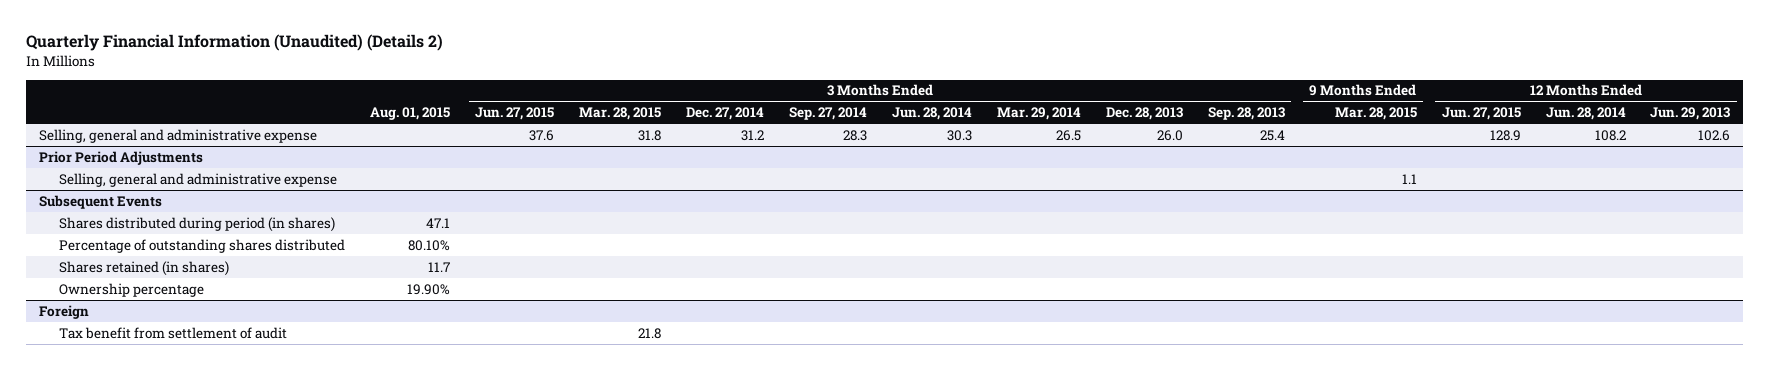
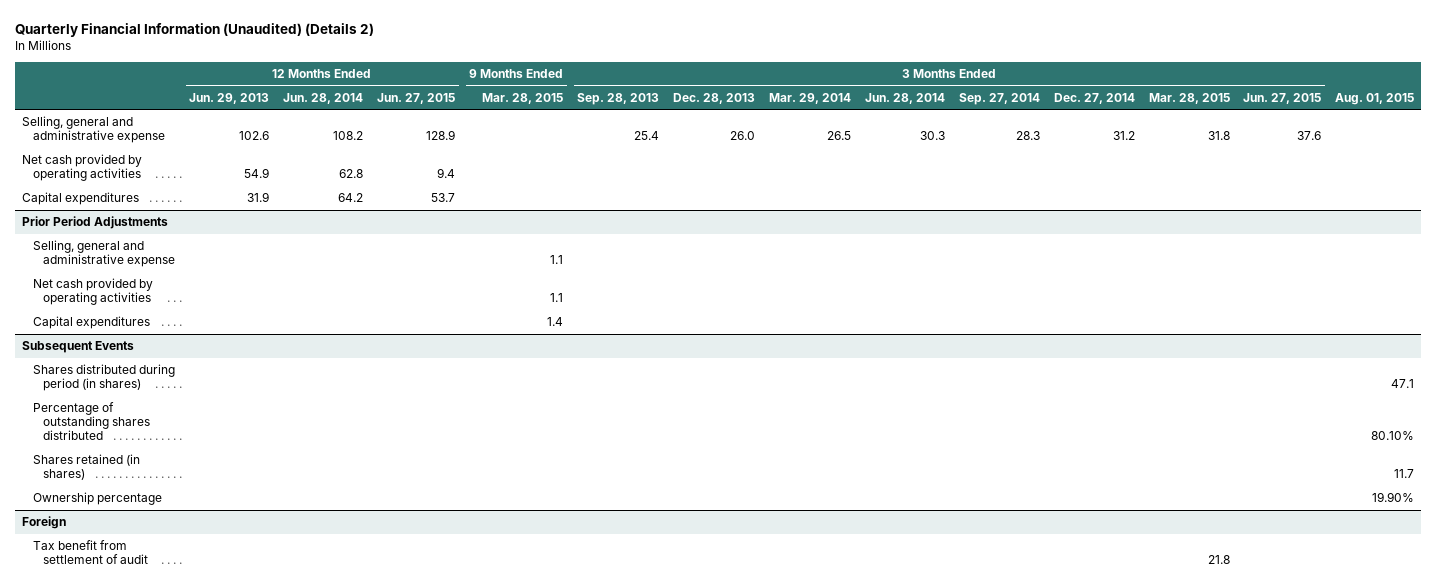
none -> [22,154,143,182] Net cash provided by operating activities
none -> [22,192,140,206] Capital expenditures
none -> [32,278,153,306] Net cash provided by operating activities
none -> [32,316,150,330] Capital expenditures

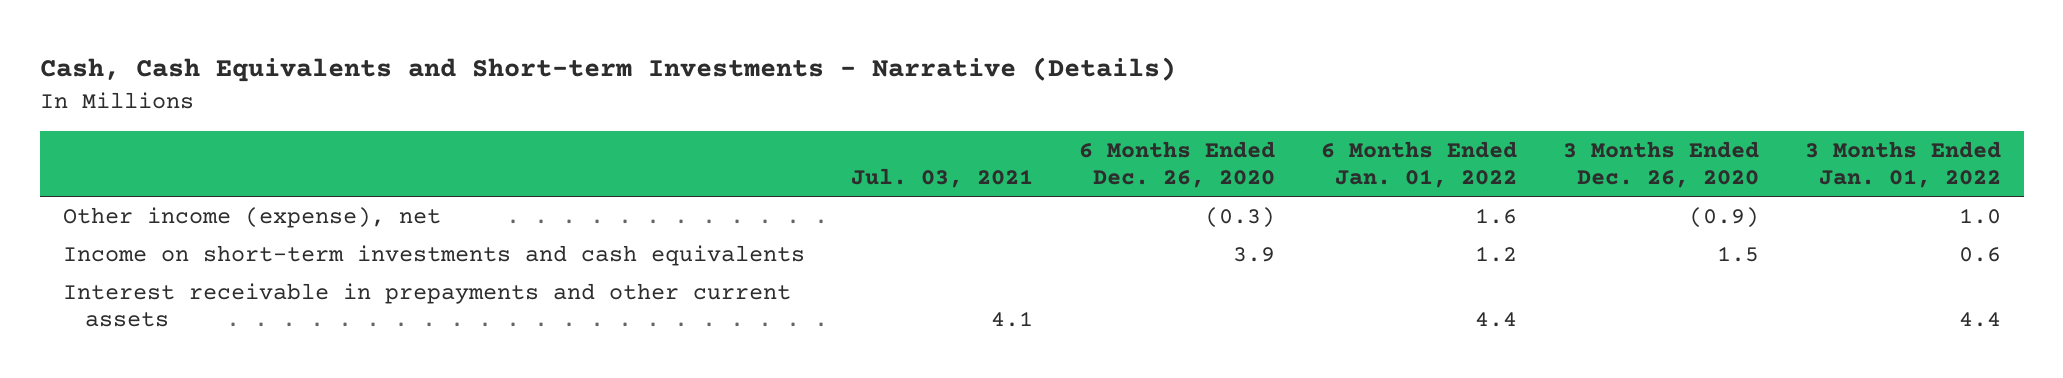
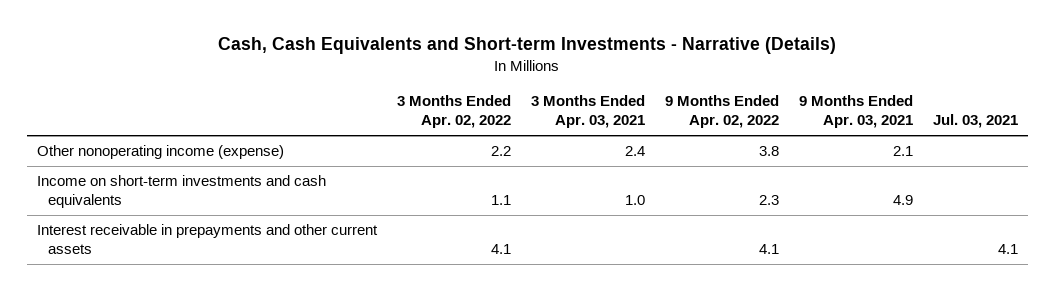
[1078,140,1275,189] 6 Months Ended Dec. 26, 2020 -> none
[1320,140,1517,189] 6 Months Ended Jan. 01, 2022 -> none
[1562,140,1759,189] 3 Months Ended Dec. 26, 2020 -> none
[1804,140,2001,189] 3 Months Ended Jan. 01, 2022 -> none
none -> [396,95,511,129] 3 Months Ended Apr. 02, 2022
none -> [530,95,645,129] 3 Months Ended Apr. 03, 2021
none -> [664,95,779,129] 9 Months Ended Apr. 02, 2022
none -> [798,95,913,129] 9 Months Ended Apr. 03, 2021
[62,206,441,228] Other income (expense), net -> [36,145,284,160] Other nonoperating income (expense)

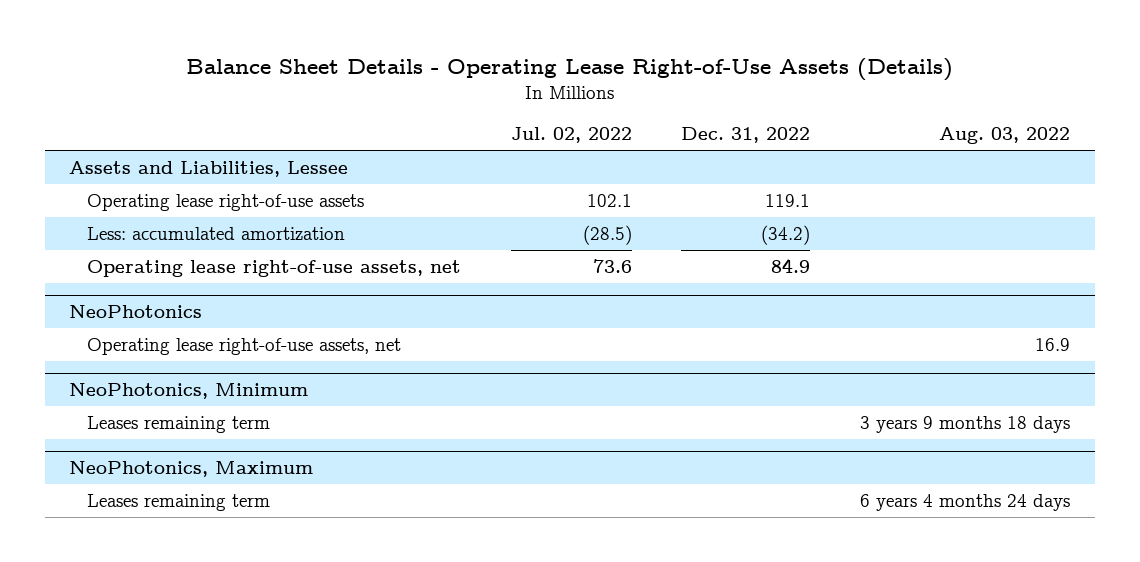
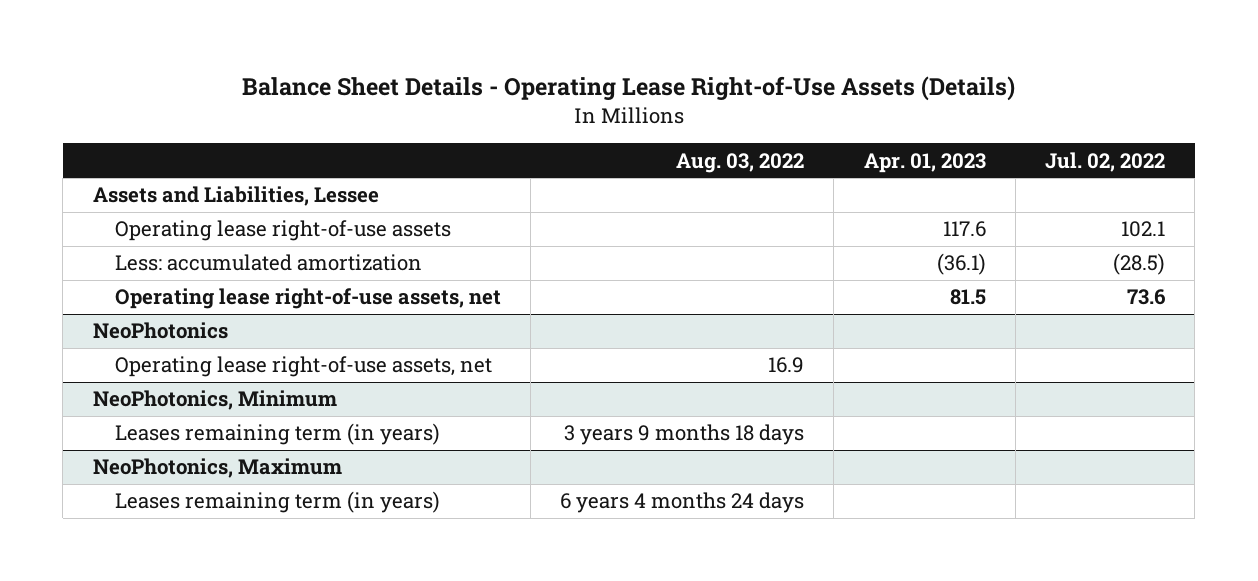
[681,127,811,144] Dec. 31, 2022 -> none
none -> [863,152,986,173] Apr. 01, 2023
[87,415,271,433] Leases remaining term -> [114,423,440,446] Leases remaining term (in years)
[87,493,271,511] Leases remaining term -> [114,491,440,514] Leases remaining term (in years)

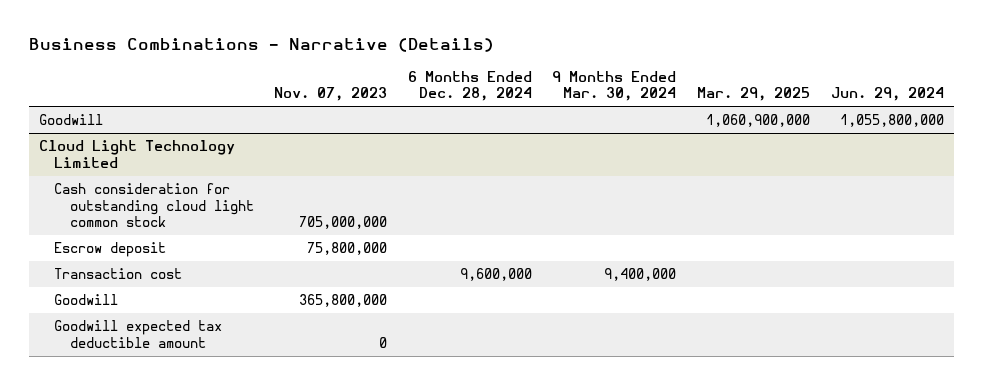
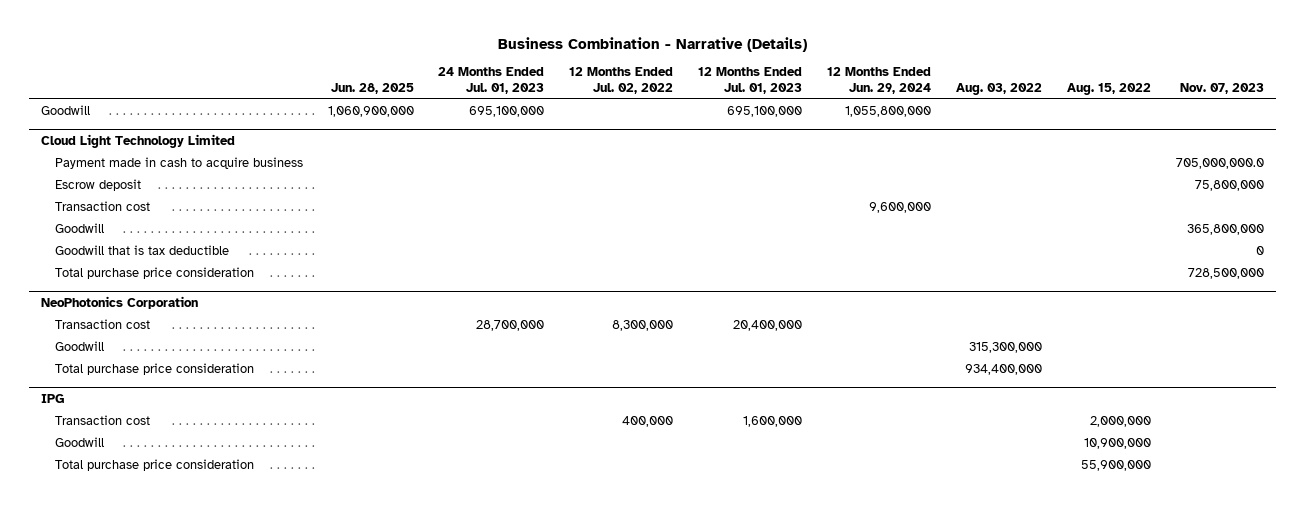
[29,38,495,53] Business Combinations - Narrative (Details) -> [497,36,807,52] Business Combination - Narrative (Details)
[407,71,532,102] 6 Months Ended Dec. 28, 2024 -> none
[552,71,677,102] 9 Months Ended Mar. 30, 2024 -> none
[696,87,810,102] Mar. 29, 2025 -> none
[830,87,944,102] Jun. 29, 2024 -> none
none -> [330,82,414,94] Jun. 28, 2025
none -> [438,67,545,94] 24 Months Ended Jul. 01, 2023
none -> [569,67,674,94] 12 Months Ended Jul. 02, 2022
none -> [698,67,803,94] 12 Months Ended Jul. 01, 2023
none -> [827,67,932,94] 12 Months Ended Jun. 29, 2024
none -> [956,82,1043,95] Aug. 03, 2022
none -> [1067,82,1152,95] Aug. 15, 2022
[54,183,254,227] Cash consideration for outstanding cloud light common stock -> none
none -> [54,157,303,170] Payment made in cash to acquire business
[54,320,223,348] Goodwill expected tax deductible amount -> [54,245,229,256] Goodwill that is tax deductible
none -> [54,267,254,280] Total purchase price consideration
none -> [41,296,199,310] NeoPhotonics Corporation
none -> [54,319,150,330] Transaction cost
none -> [54,341,104,352] Goodwill
none -> [54,363,254,376] Total purchase price consideration
none -> [41,394,65,404] IPG
none -> [54,415,150,426] Transaction cost
none -> [54,437,104,448] Goodwill
none -> [54,459,254,472] Total purchase price consideration

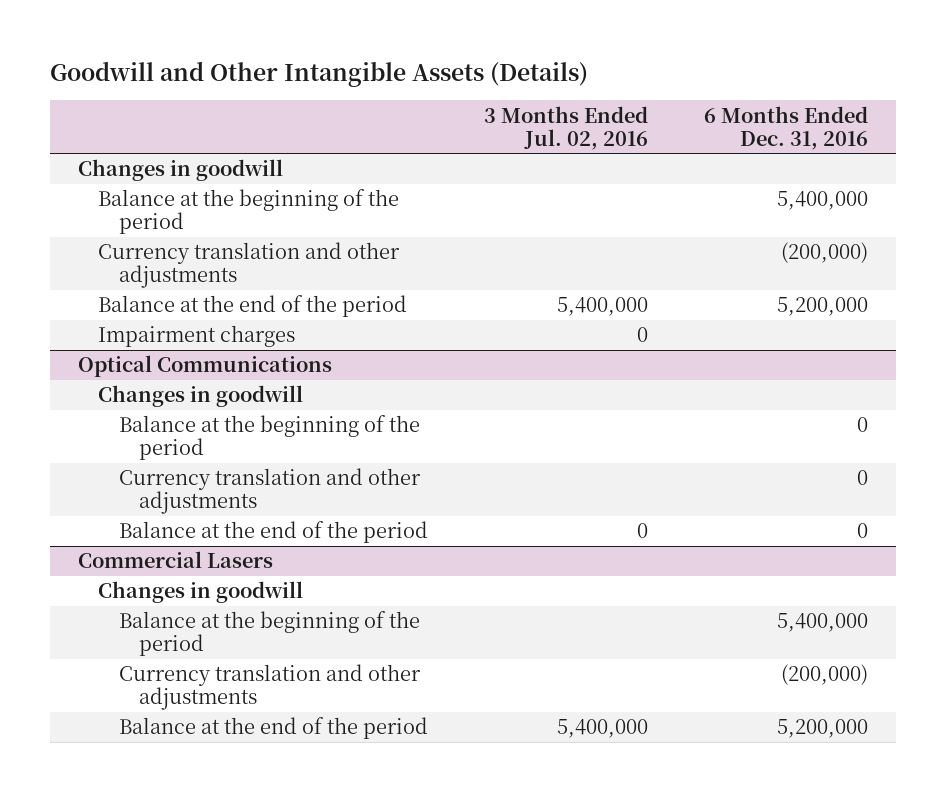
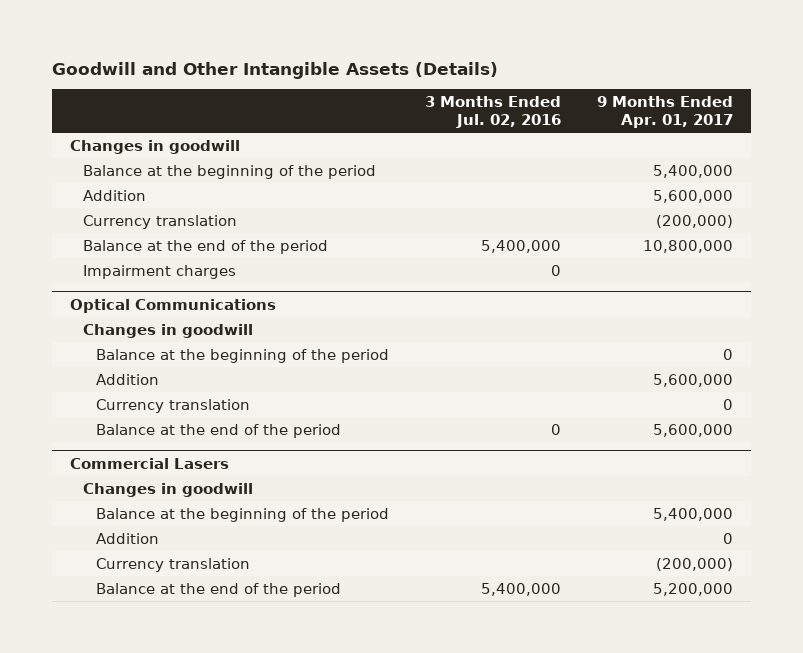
[703,105,868,150] 6 Months Ended Dec. 31, 2016 -> none
none -> [597,96,734,129] 9 Months Ended Apr. 01, 2017
none -> [82,189,146,201] Addition
[98,242,401,289] Currency translation and other adjustments -> [82,214,237,229] Currency translation
none -> [96,373,160,385] Addition
[118,468,421,515] Currency translation and other adjustments -> [96,398,251,413] Currency translation
none -> [96,532,160,544] Addition
[118,664,421,711] Currency translation and other adjustments -> [96,557,251,572] Currency translation

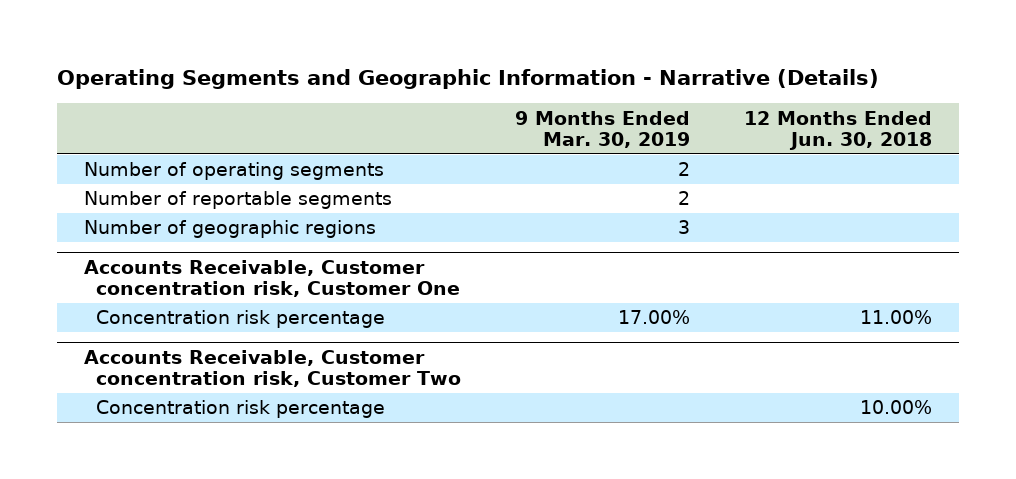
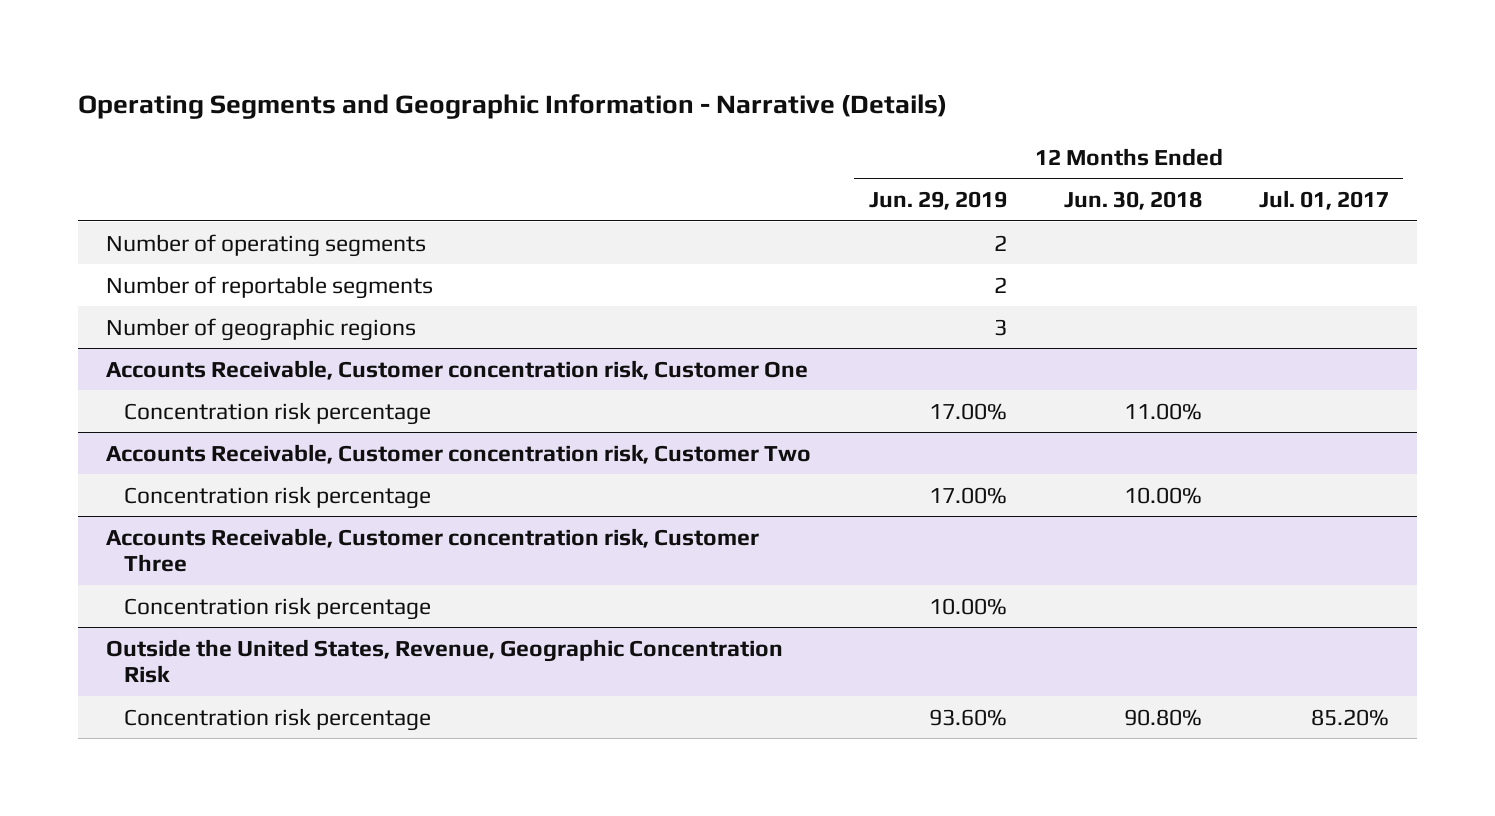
[515,110,691,148] 9 Months Ended Mar. 30, 2019 -> none
none -> [868,191,1007,211] Jun. 29, 2019
none -> [1258,190,1389,211] Jul. 01, 2017
none -> [106,527,760,573] Accounts Receivable, Customer concentration risk, Customer Three
none -> [124,596,432,620] Concentration risk percentage
none -> [106,638,784,684] Outside the United States, Revenue, Geographic Concentration Risk
none -> [124,707,432,731] Concentration risk percentage

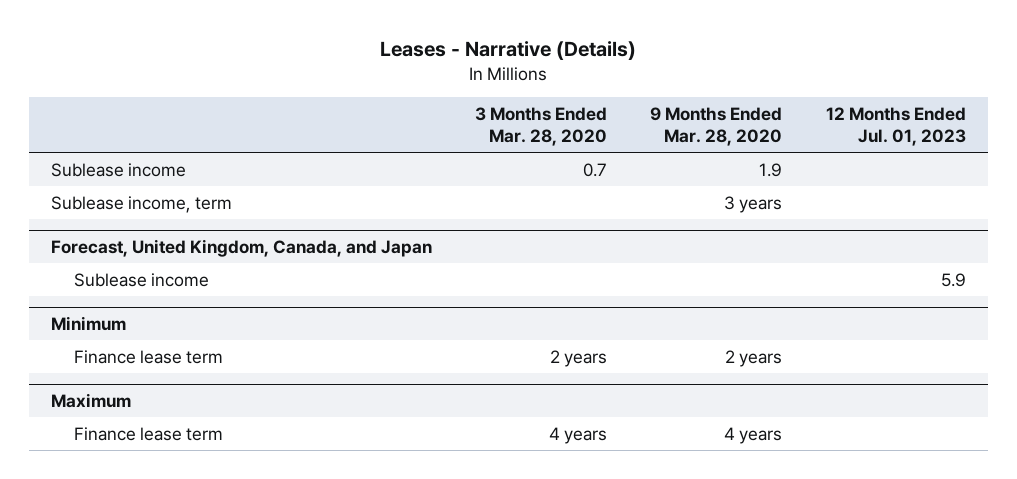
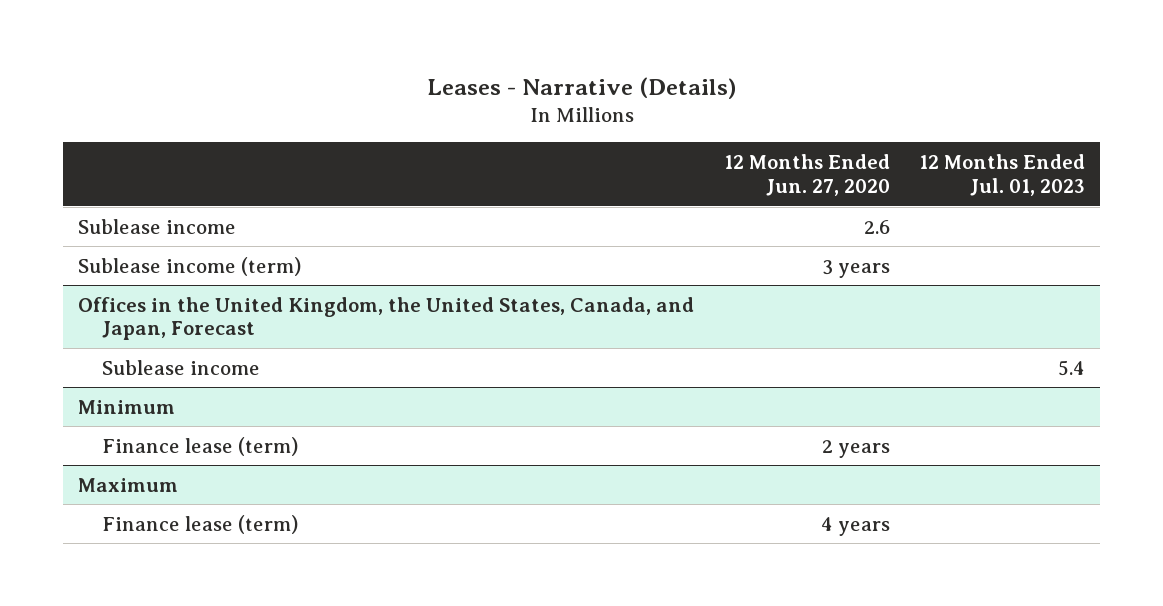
[475,106,608,147] 3 Months Ended Mar. 28, 2020 -> none
[650,106,783,147] 9 Months Ended Mar. 28, 2020 -> none
none -> [723,154,890,196] 12 Months Ended Jun. 27, 2020
[50,195,232,213] Sublease income, term -> [77,256,301,276] Sublease income (term)
[50,238,432,257] Forecast, United Kingdom, Canada, and Japan -> [77,296,694,341] Offices in the United Kingdom, the United States, Canada, and Japan, Forecast
[940,272,966,287] 5.9 -> [1058,359,1086,376] 5.4
[73,349,223,364] Finance lease term -> [101,436,298,456] Finance lease (term)
[73,426,223,441] Finance lease term -> [101,514,298,534] Finance lease (term)

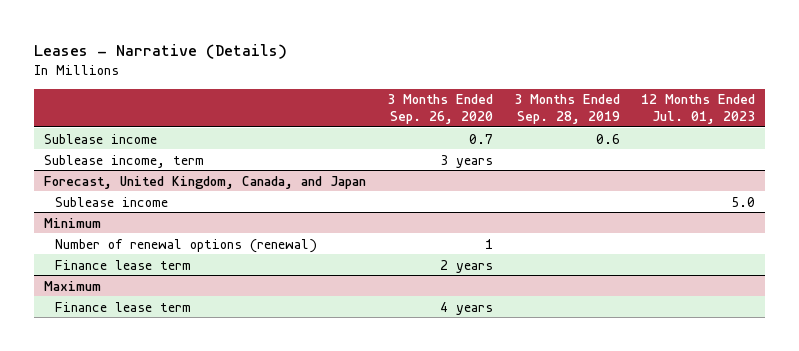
[723,154,890,196] 12 Months Ended Jun. 27, 2020 -> none
none -> [387,94,494,124] 3 Months Ended Sep. 26, 2020
none -> [514,94,621,124] 3 Months Ended Sep. 28, 2019
[77,256,301,276] Sublease income (term) -> [44,154,205,168] Sublease income, term
[77,296,694,341] Offices in the United Kingdom, the United States, Canada, and Japan, Forecast -> [44,175,367,189] Forecast, United Kingdom, Canada, and Japan
[1058,359,1086,376] 5.4 -> [730,196,755,207] 5.0
none -> [54,238,317,253] Number of renewal options (renewal)
[101,436,298,456] Finance lease (term) -> [54,259,191,270] Finance lease term
[101,514,298,534] Finance lease (term) -> [54,301,191,312] Finance lease term

